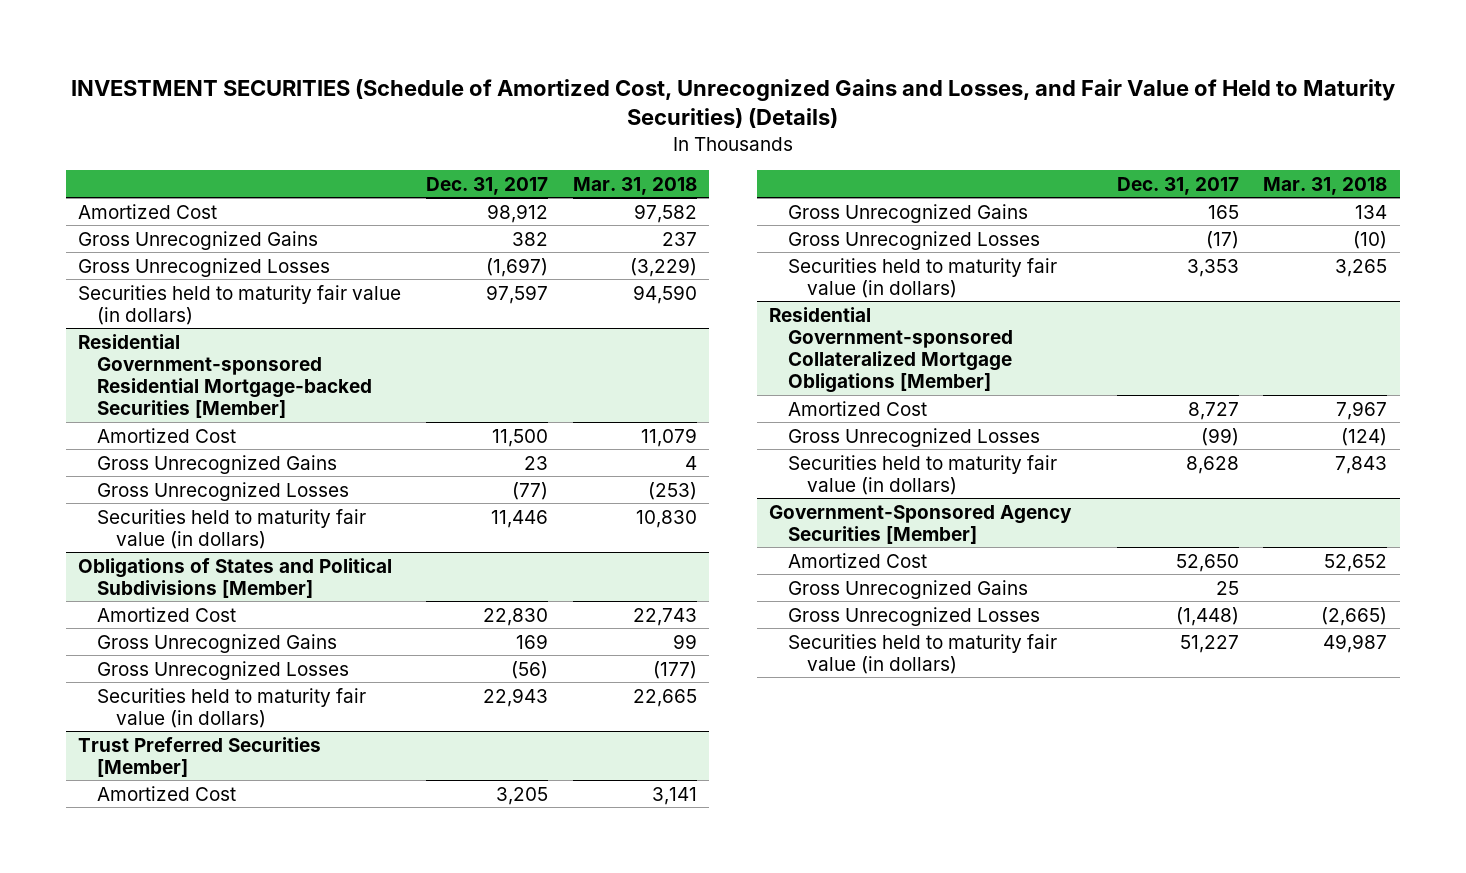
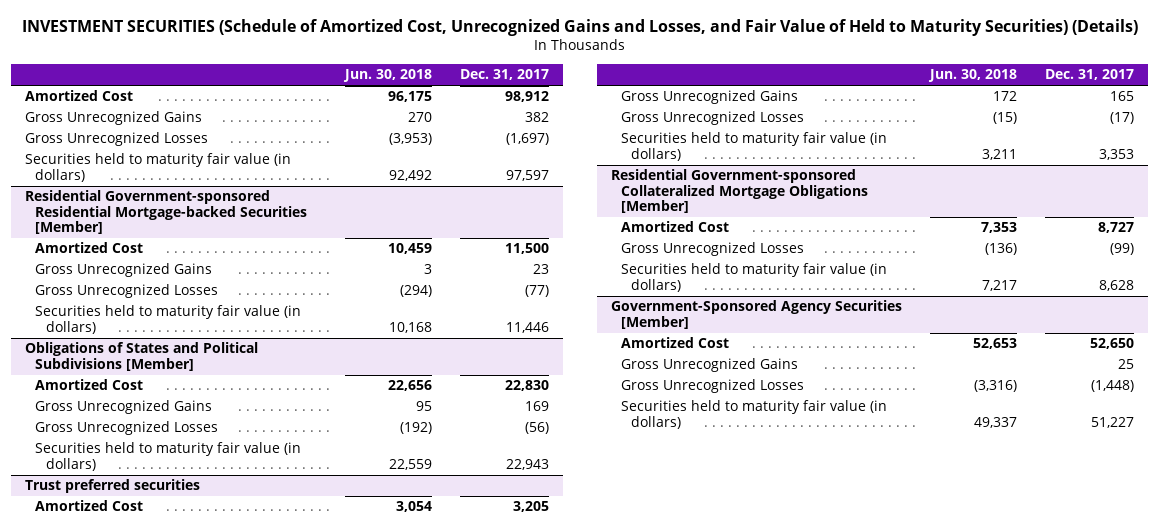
[572,176,697,195] Mar. 31, 2018 -> none
none -> [342,69,432,83] Jun. 30, 2018
[78,736,322,777] Trust Preferred Securities [Member] -> [25,479,201,494] Trust preferred securities

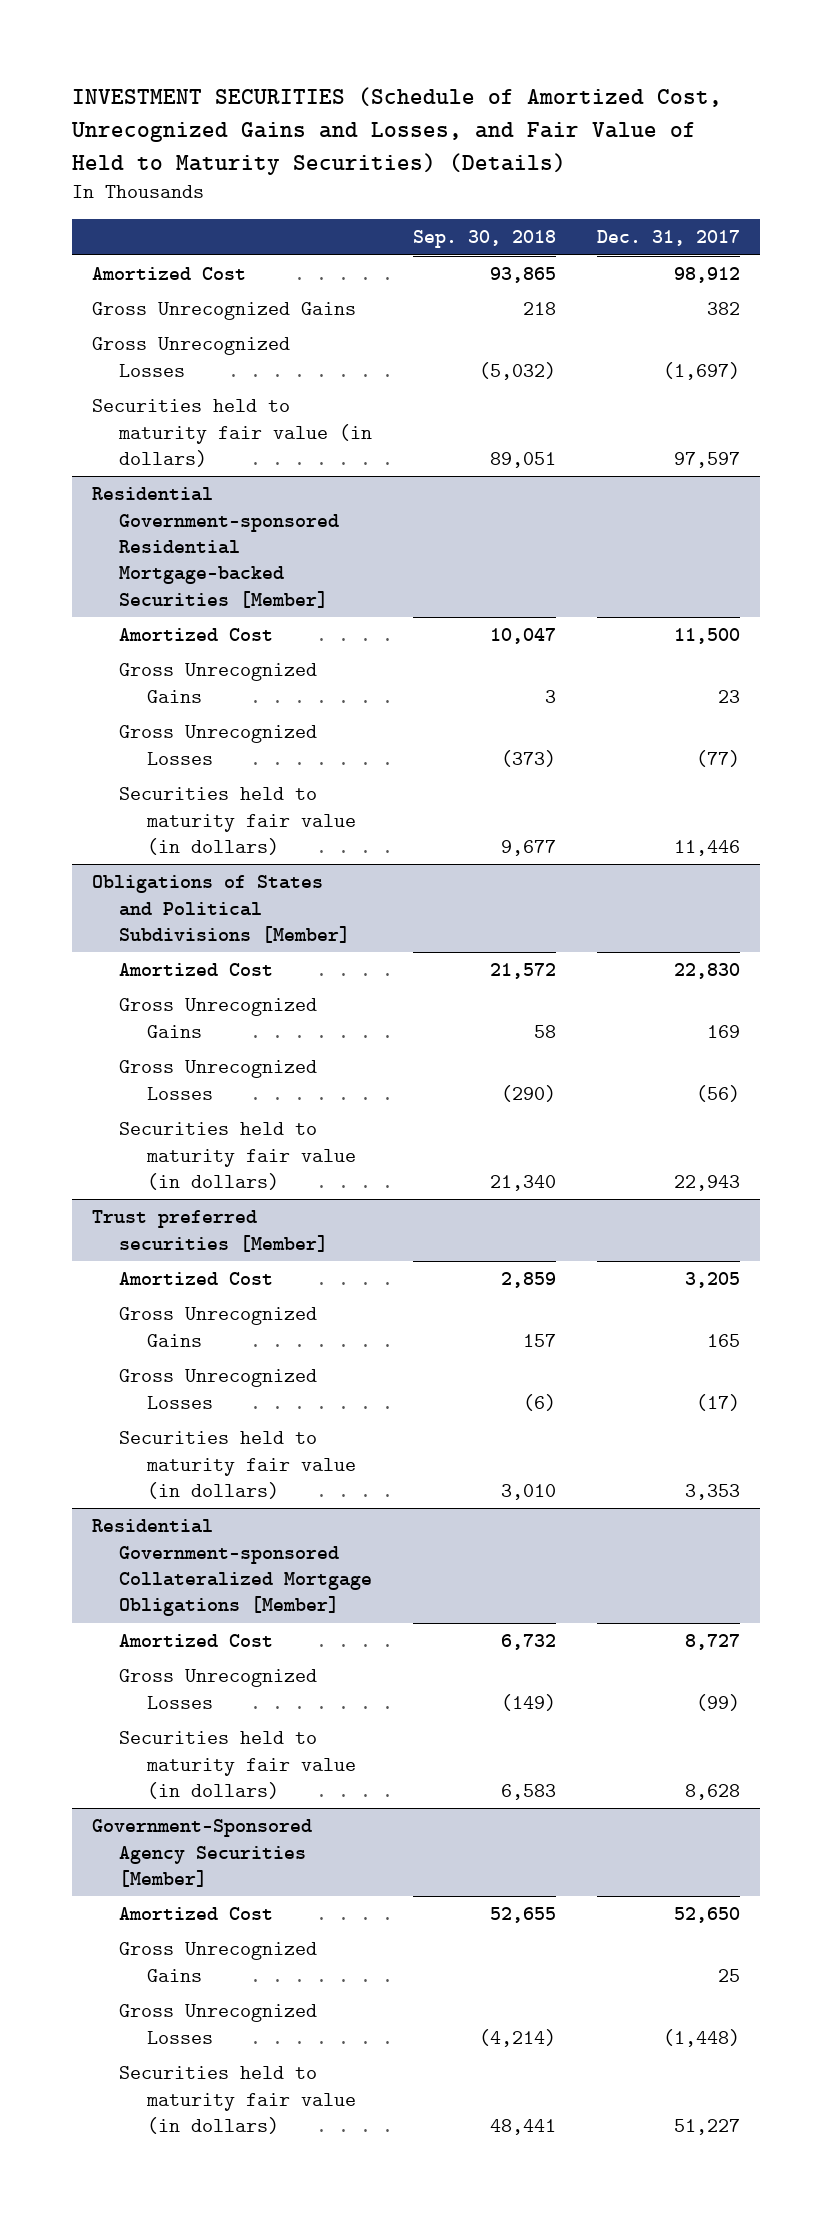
[342,69,432,83] Jun. 30, 2018 -> none
none -> [413,230,557,249] Sep. 30, 2018
[25,479,201,494] Trust preferred securities -> [91,1210,329,1252] Trust preferred securities [Member]

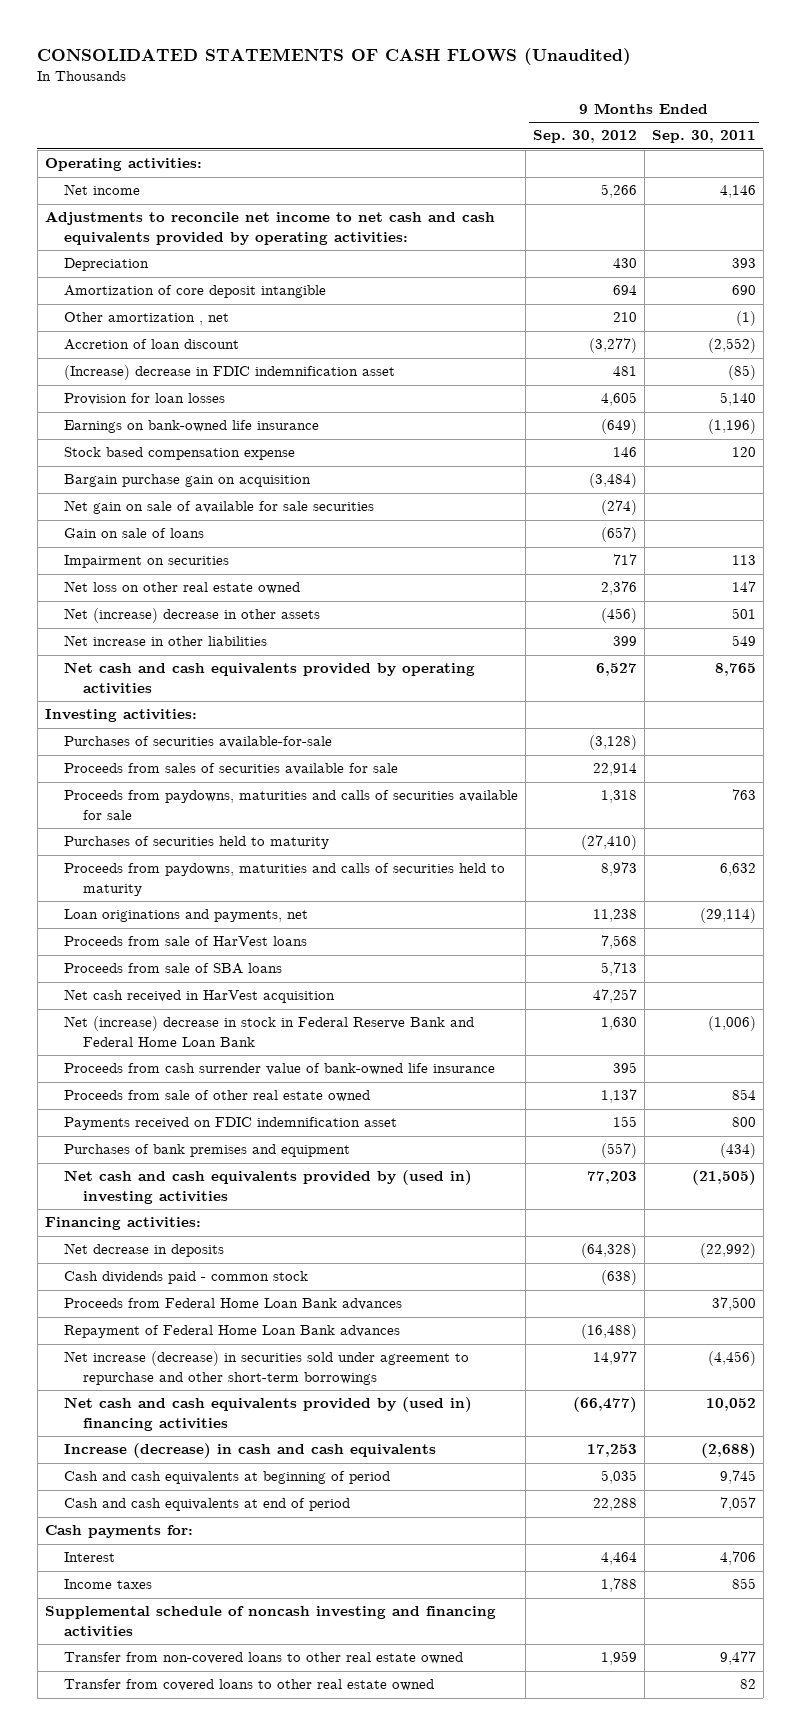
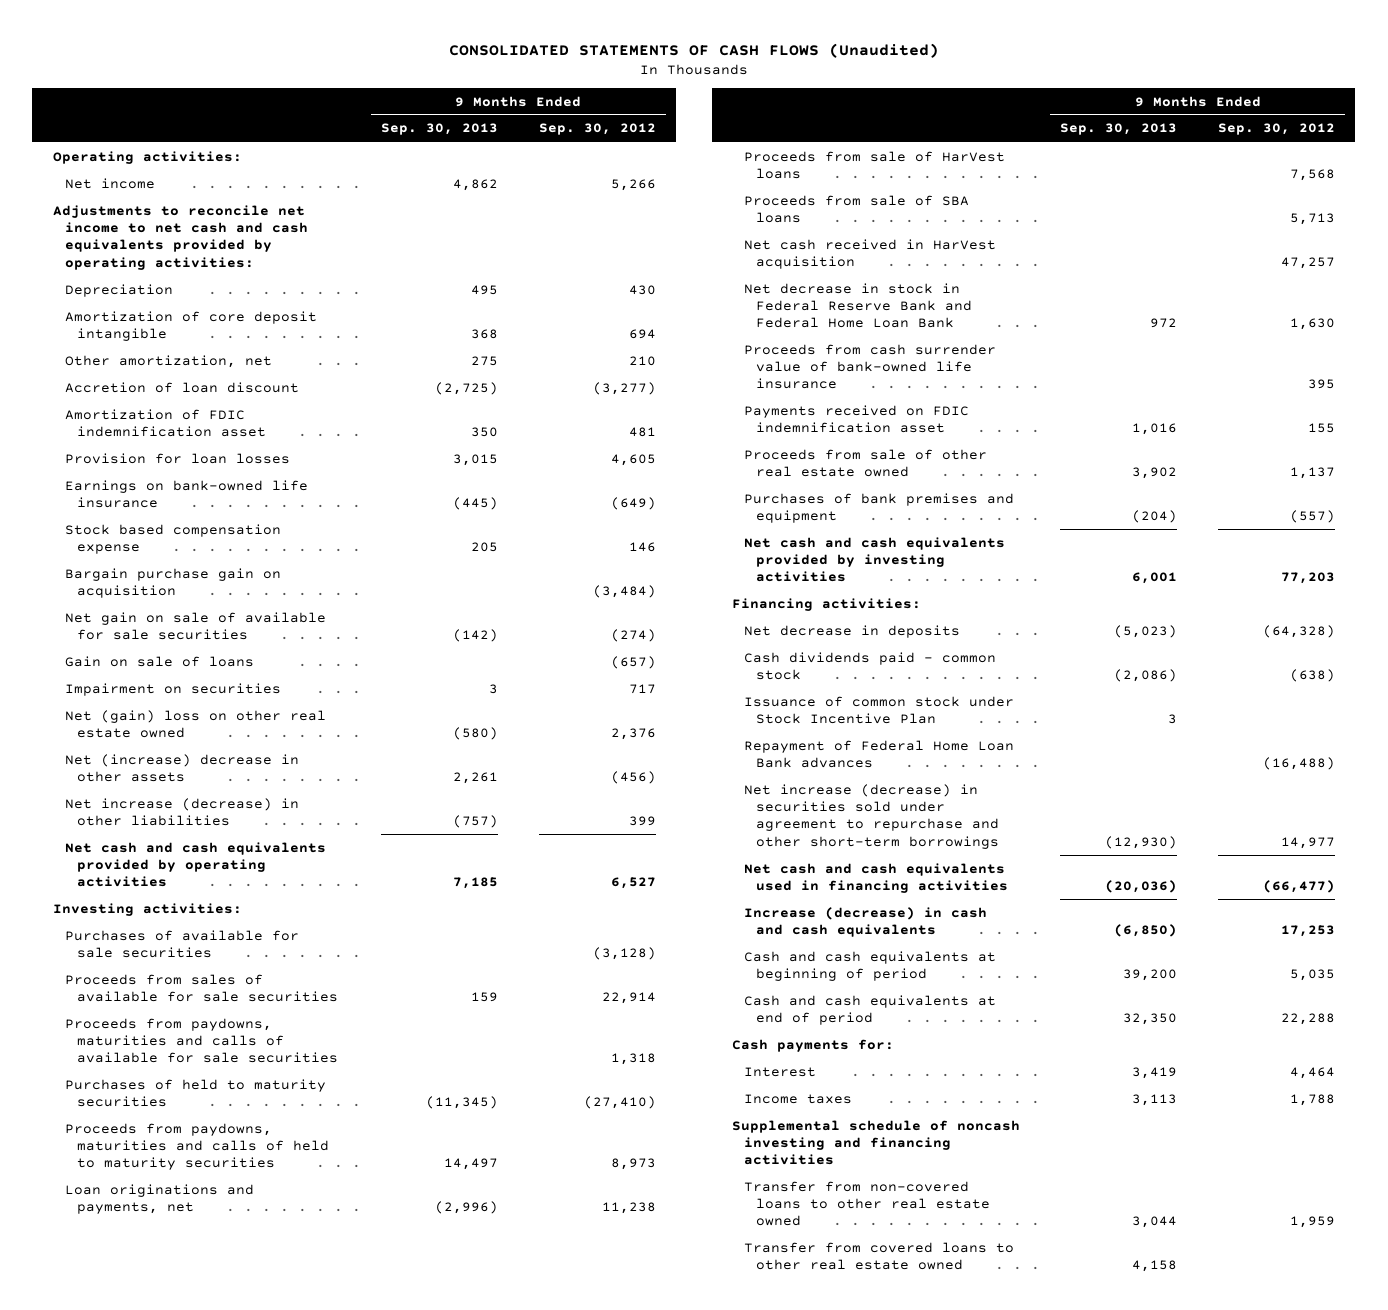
[651,130,756,144] Sep. 30, 2011 -> none
none -> [381,123,499,136] Sep. 30, 2013
[63,312,229,326] Other amortization , net -> [64,354,272,368] Other amortization, net
[63,365,395,381] (Increase) decrease in FDIC indemnification asset -> [64,408,267,437] Amortization of FDIC indemnification asset
[63,581,300,595] Net loss on other real estate owned -> [64,709,326,738] Net (gain) loss on other real estate owned
[63,635,267,647] Net increase in other liabilities -> [64,797,299,826] Net increase (decrease) in other liabilities
[63,736,332,749] Purchases of securities available-for-sale -> [64,929,299,958] Purchases of available for sale securities
[63,763,398,776] Proceeds from sales of securities available for sale -> [64,973,339,1002] Proceeds from sales of available for sale securities
[63,790,518,820] Proceeds from paydowns, maturities and calls of securities available for sale -> [64,1017,339,1064] Proceeds from paydowns, maturities and calls of available for sale securities
[63,836,329,850] Purchases of securities held to maturity -> [64,1078,326,1107] Purchases of held to maturity securities
[63,863,505,896] Proceeds from paydowns, maturities and calls of securities held to maturity -> [64,1122,330,1171] Proceeds from paydowns, maturities and calls of held to maturity securities
[63,1016,474,1047] Net (increase) decrease in stock in Federal Reserve Bank and Federal Home Loan Bank -> [744,282,973,329] Net decrease in stock in Federal Reserve Bank and Federal Home Loan Bank
[63,1090,370,1103] Proceeds from sale of other real estate owned -> [744,448,988,477] Proceeds from sale of other real estate owned
[63,1170,472,1204] Net cash and cash equivalents provided by (used in) investing activities -> [744,536,1006,583] Net cash and cash equivalents provided by investing activities
[63,1298,402,1311] Proceeds from Federal Home Loan Bank advances -> none
none -> [744,695,1015,724] Issuance of common stock under Stock Incentive Plan
[63,1397,472,1431] Net cash and cash equivalents provided by (used in) financing activities -> [744,862,1009,893] Net cash and cash equivalents used in financing activities

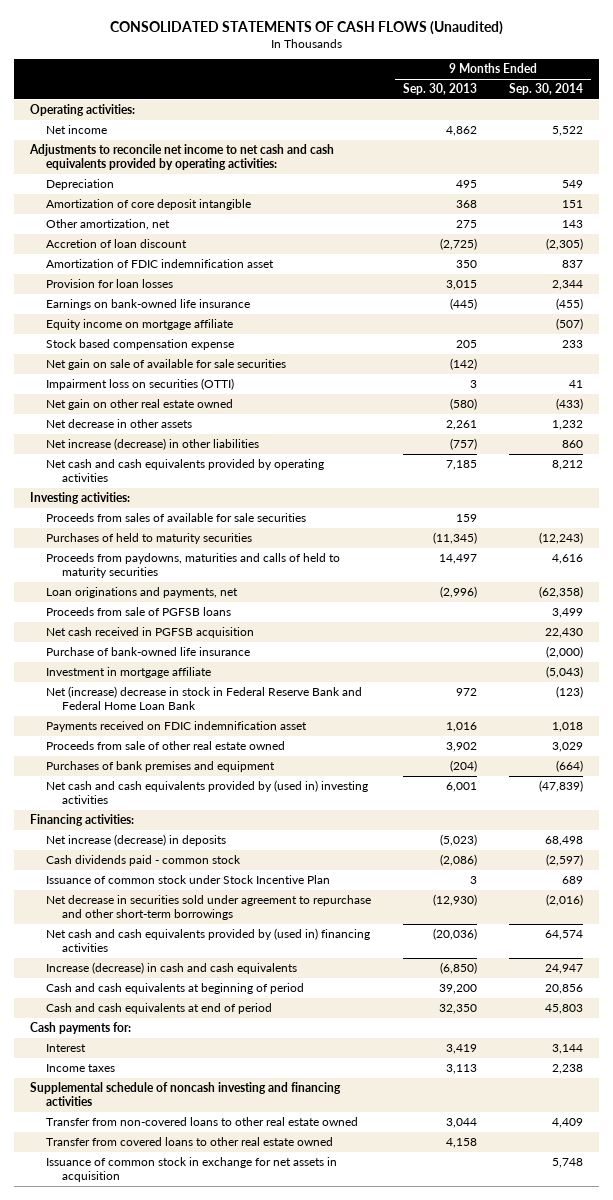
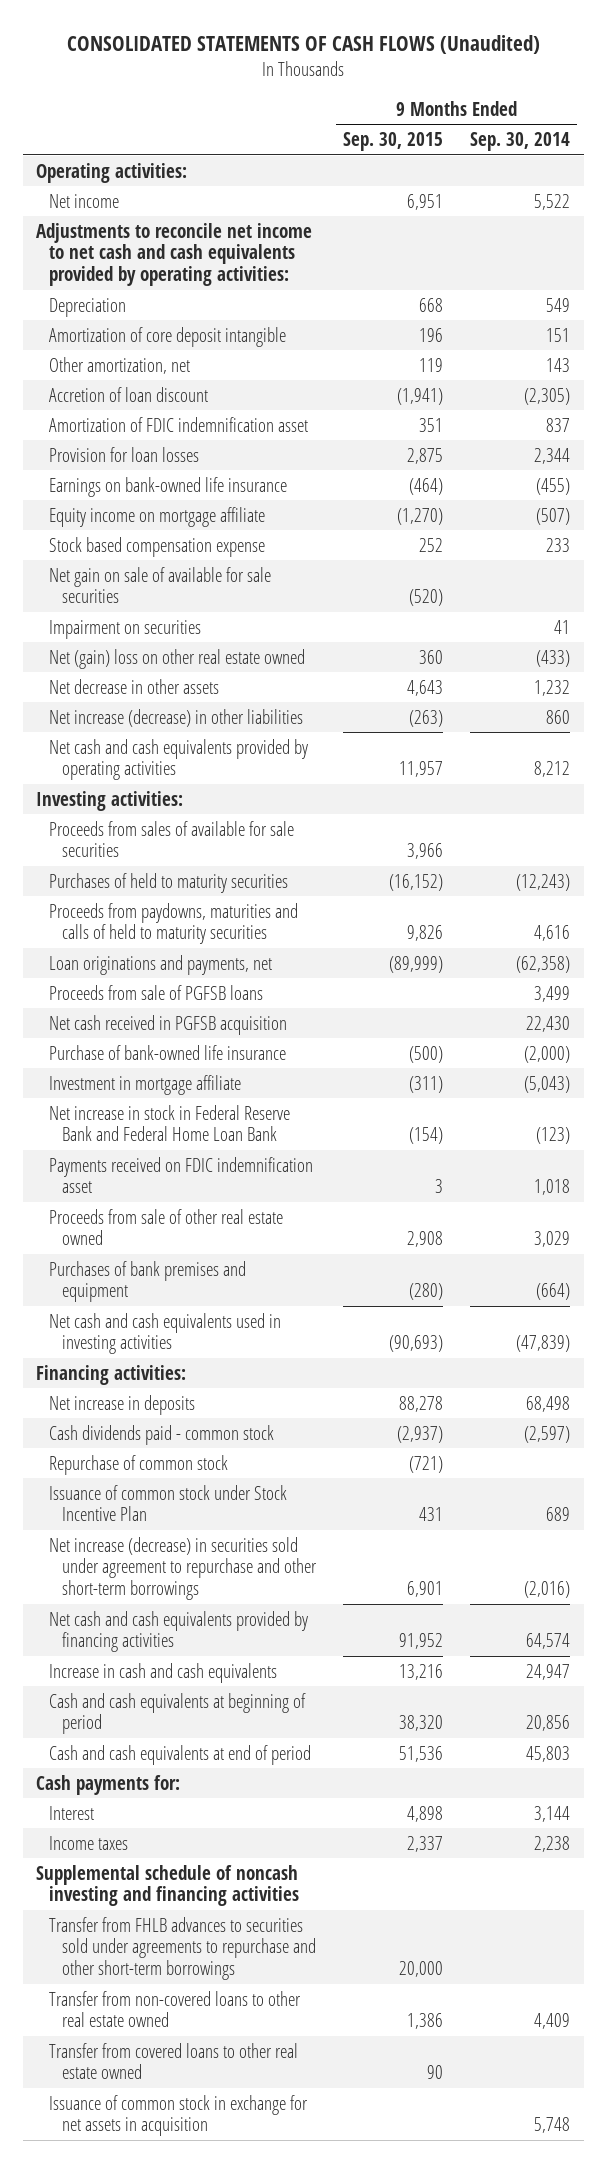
[403,83,478,96] Sep. 30, 2013 -> none
none -> [343,131,444,151] Sep. 30, 2015
[46,378,235,391] Impairment loss on securities (OTTI) -> [49,619,202,639] Impairment on securities
[46,399,234,411] Net gain on other real estate owned -> [49,648,306,669] Net (gain) loss on other real estate owned
[46,686,363,711] Net (increase) decrease in stock in Federal Reserve Bank and Federal Home Loan Bank -> [49,1104,291,1142] Net increase in stock in Federal Reserve Bank and Federal Home Loan Bank
[46,780,369,805] Net cash and cash equivalents provided by (used in) investing activities -> [49,1312,282,1355] Net cash and cash equivalents used in investing activities
[46,834,227,847] Net increase (decrease) in deposits -> [49,1394,196,1415] Net increase in deposits
none -> [49,1454,229,1475] Repurchase of common stock
[46,895,372,921] Net decrease in securities sold under agreement to repurchase and other short-term borrowings -> [49,1536,318,1601] Net increase (decrease) in securities sold under agreement to repurchase and other short-term borrowings
[46,928,371,953] Net cash and cash equivalents provided by (used in) financing activities -> [49,1610,309,1653] Net cash and cash equivalents provided by financing activities
[46,962,298,975] Increase (decrease) in cash and cash equivalents -> [49,1662,278,1683] Increase in cash and cash equivalents
none -> [49,1916,317,1981] Transfer from FHLB advances to securities sold under agreements to repurchase and other short-term borrowings

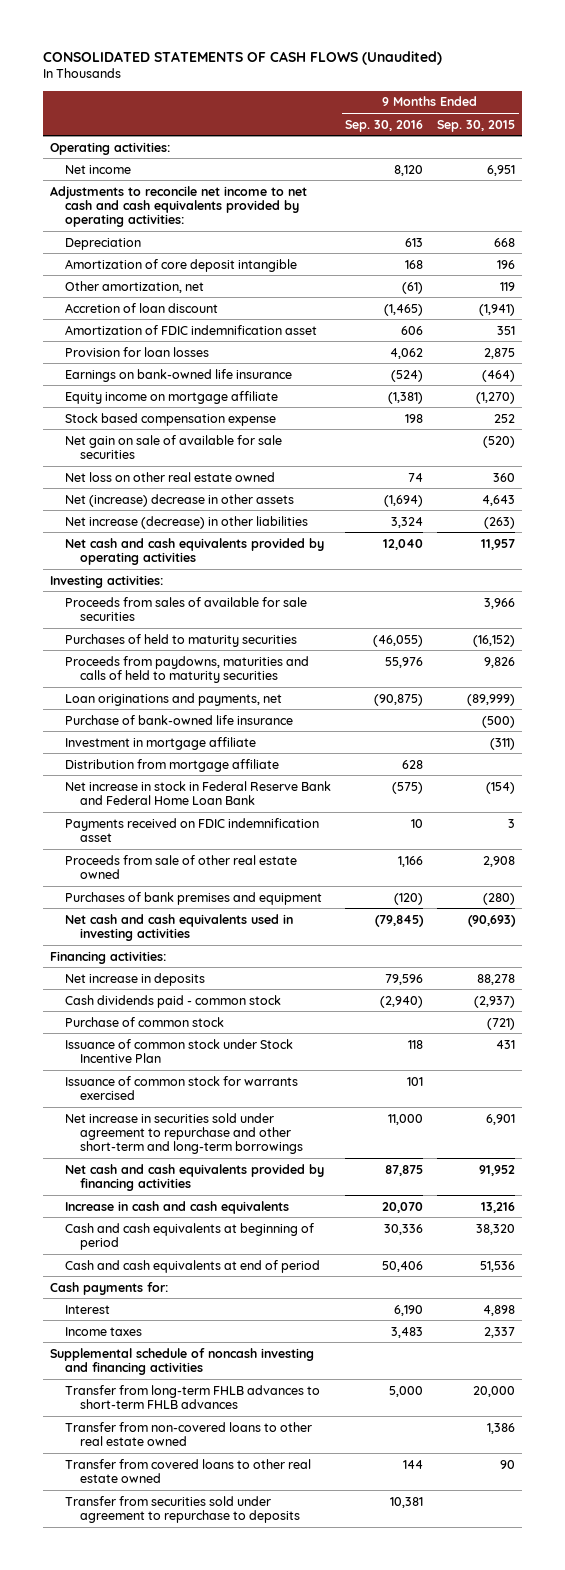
[470,131,571,151] Sep. 30, 2014 -> none
none -> [345,119,424,132] Sep. 30, 2016
[49,619,202,639] Impairment on securities -> none
[49,648,306,669] Net (gain) loss on other real estate owned -> [64,471,275,482] Net loss on other real estate owned
[49,678,220,694] Net decrease in other assets -> [64,493,294,507] Net (increase) decrease in other assets
[49,984,264,1000] Proceeds from sale of PGFSB loans -> none
[49,1014,288,1035] Net cash received in PGFSB acquisition -> none
none -> [64,758,279,772] Distribution from mortgage affiliate
[49,1454,229,1475] Repurchase of common stock -> [64,1016,224,1027] Purchase of common stock
none -> [64,1075,298,1100] Issuance of common stock for warrants exercised
[49,1536,318,1601] Net increase (decrease) in securities sold under agreement to repurchase and other short-term borrowings -> [64,1112,303,1155] Net increase in securities sold under agreement to repurchase and other short-term and long-term borrowings
[49,1916,317,1981] Transfer from FHLB advances to securities sold under agreements to repurchase and other short-term borrowings -> none
none -> [64,1384,320,1409] Transfer from long-term FHLB advances to short-term FHLB advances
[49,2094,309,2137] Issuance of common stock in exchange for net assets in acquisition -> none
none -> [64,1495,300,1523] Transfer from securities sold under agreement to repurchase to deposits

